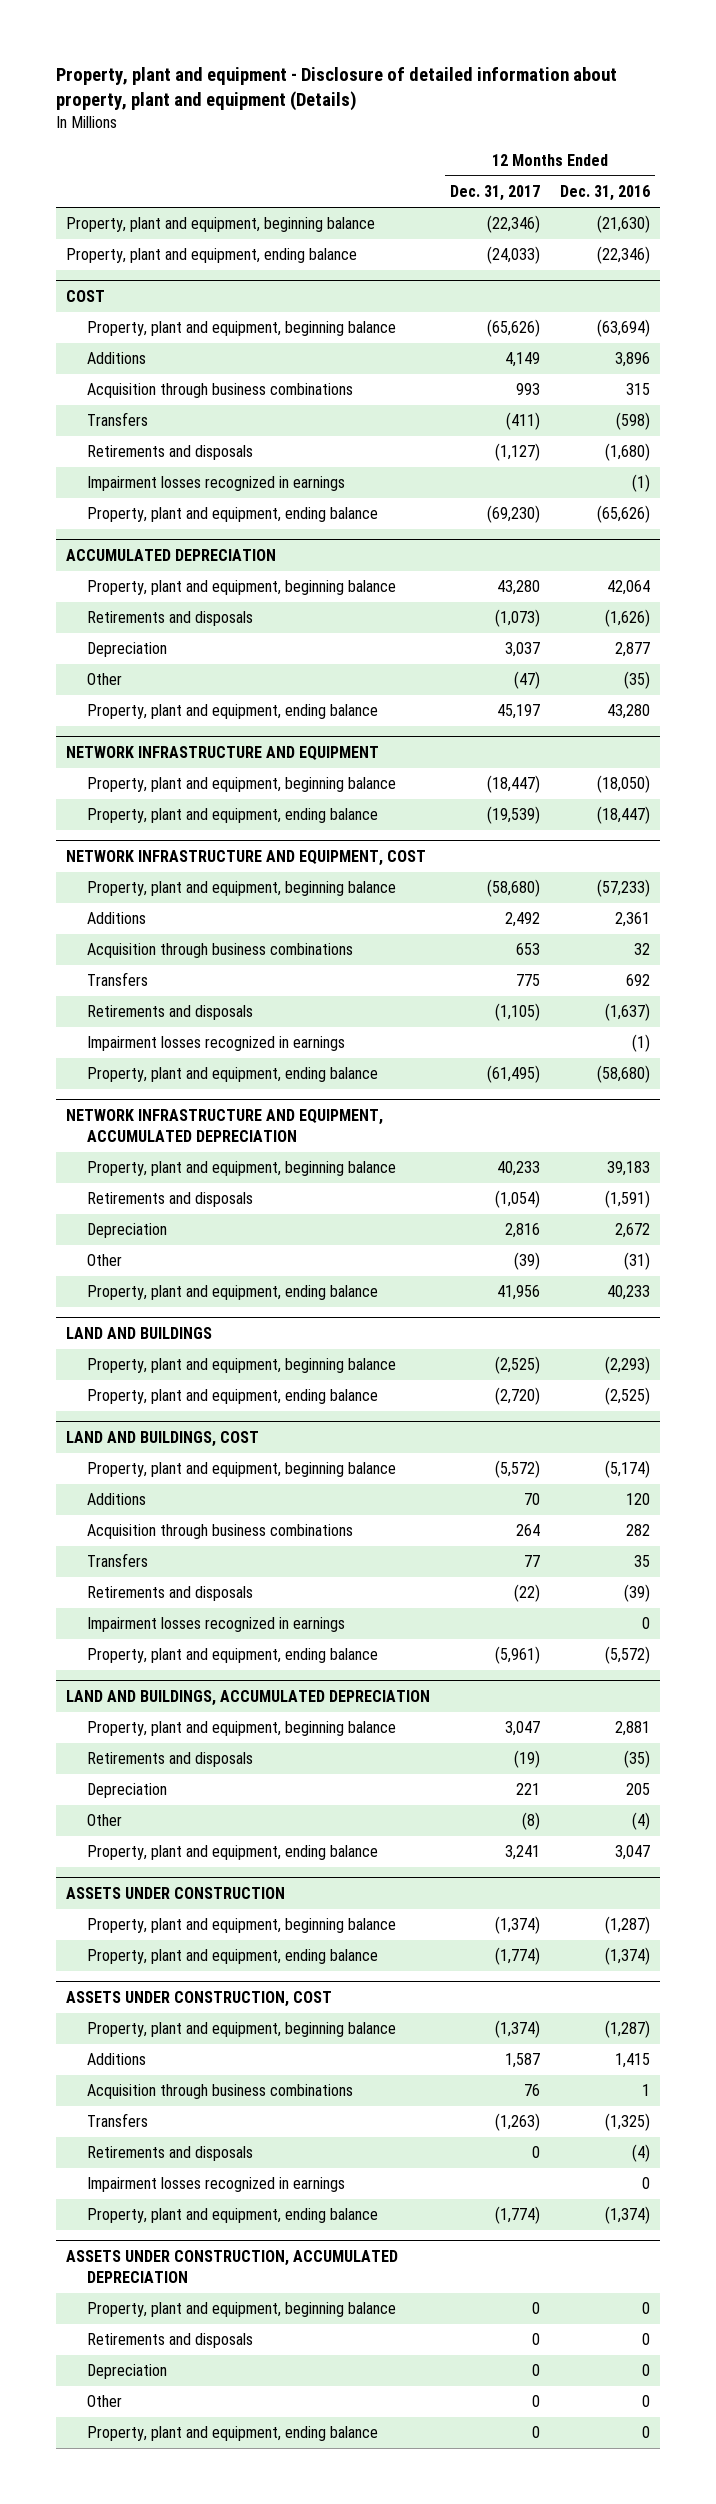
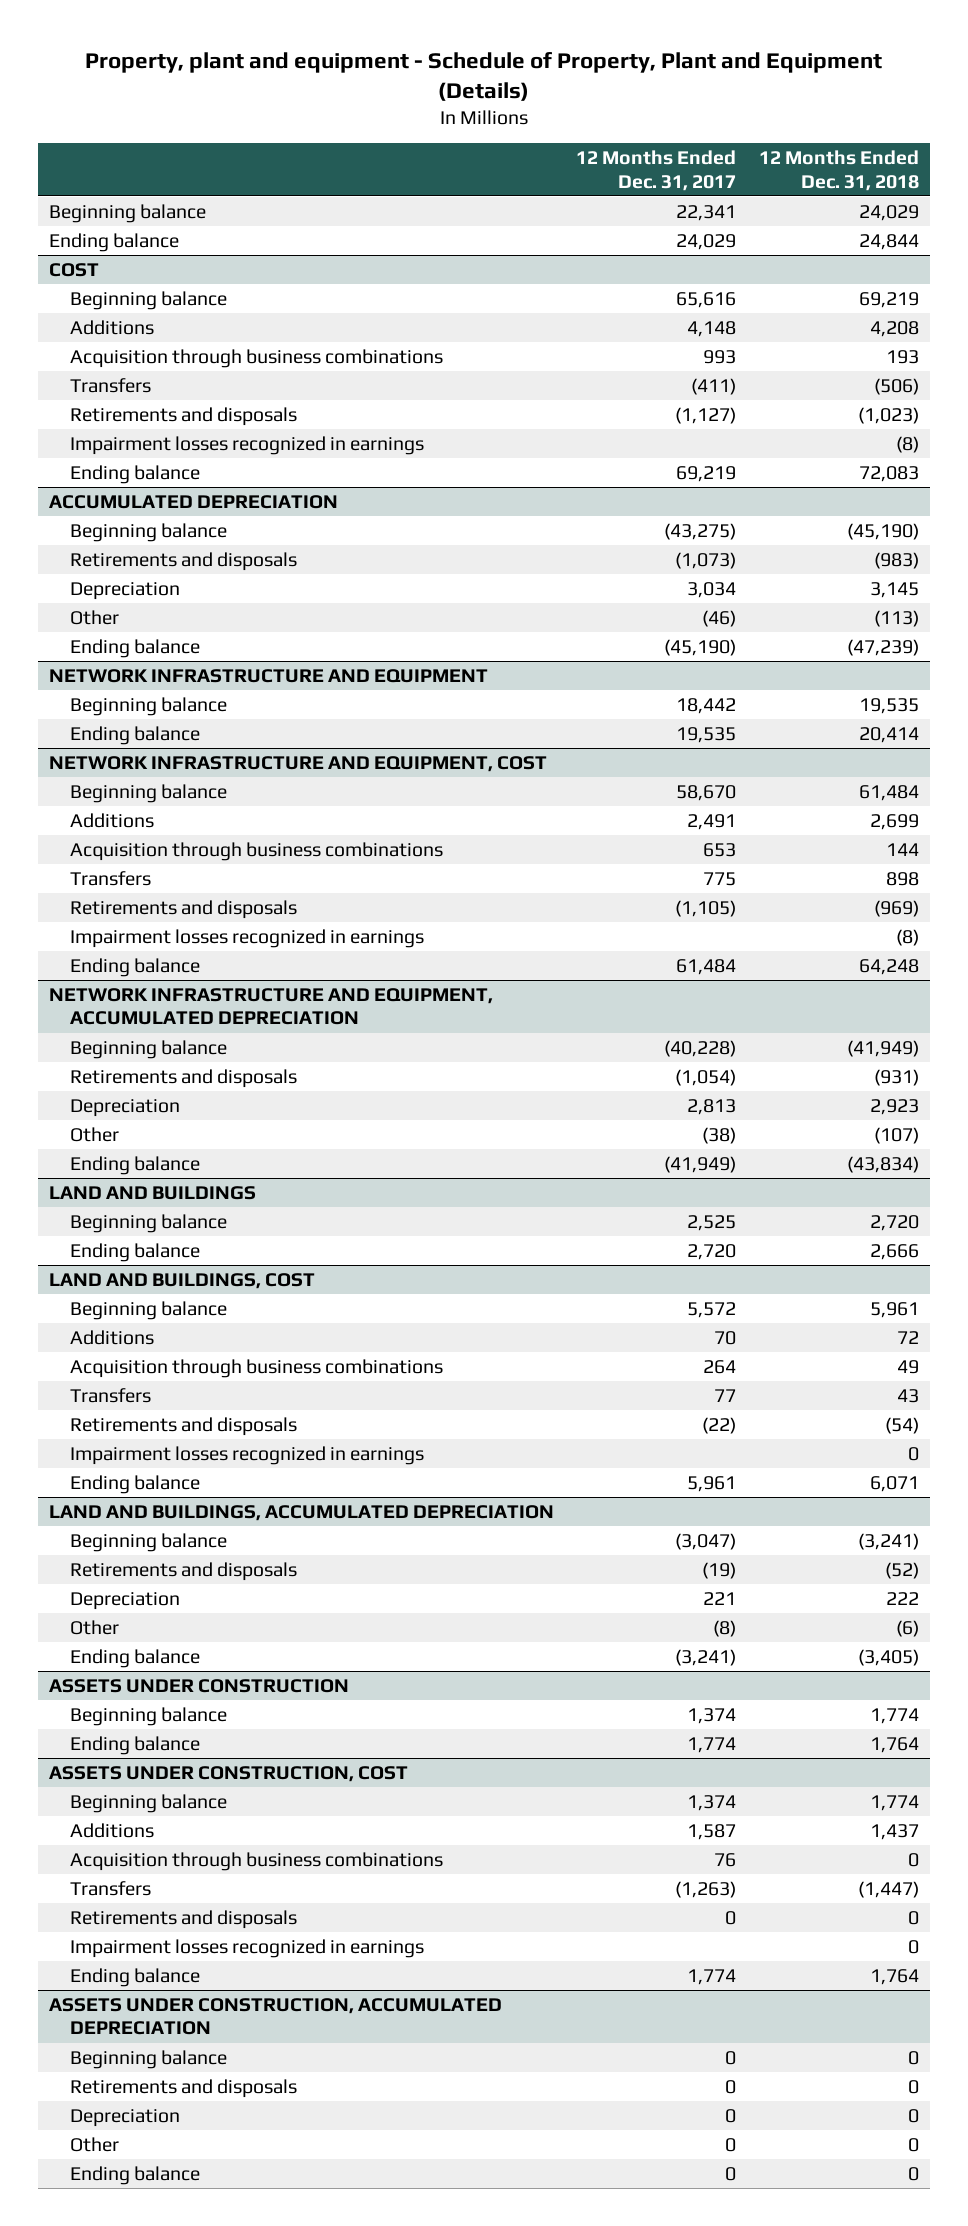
[56,67,618,112] Property, plant and equipment - Disclosure of detailed information about property, plant and equipment (Details) -> [84,51,882,101] Property, plant and equipment - Schedule of Property, Plant and Equipment (Details)
[560,185,651,202] Dec. 31, 2016 -> none
none -> [758,150,919,191] 12 Months Ended Dec. 31, 2018
[66,217,376,233] Property, plant and equipment, beginning balance -> [49,203,207,223] Beginning balance
[487,215,541,234] (22,346) -> [676,204,737,221] 22,341
[66,248,358,264] Property, plant and equipment, ending balance -> [49,232,180,252] Ending balance
[487,246,541,265] (24,033) -> [676,233,737,250] 24,029
[86,321,396,337] Property, plant and equipment, beginning balance -> [69,290,227,310] Beginning balance
[487,319,541,338] (65,626) -> [676,291,737,308] 65,616
[505,352,541,368] 4,149 -> [687,320,737,337] 4,148
[86,507,378,523] Property, plant and equipment, ending balance -> [69,464,200,484] Ending balance
[487,505,541,524] (69,230) -> [676,465,737,482] 69,219
[86,580,396,596] Property, plant and equipment, beginning balance -> [69,522,227,542] Beginning balance
[497,580,541,596] 43,280 -> [664,522,737,540] (43,275)
[505,642,541,658] 3,037 -> [687,581,737,598] 3,034
[514,671,541,690] (47) -> [702,609,737,627] (46)
[86,704,378,720] Property, plant and equipment, ending balance -> [69,638,200,658] Ending balance
[497,704,541,720] 45,197 -> [664,638,737,656] (45,190)
[86,777,396,793] Property, plant and equipment, beginning balance -> [69,696,227,716] Beginning balance
[487,775,541,794] (18,447) -> [676,697,737,714] 18,442
[86,808,378,824] Property, plant and equipment, ending balance -> [69,725,200,745] Ending balance
[487,806,541,825] (19,539) -> [676,726,737,743] 19,535
[86,881,396,897] Property, plant and equipment, beginning balance -> [69,783,227,803] Beginning balance
[487,879,541,898] (58,680) -> [676,784,737,801] 58,670
[505,912,541,928] 2,492 -> [687,813,737,830] 2,491
[86,1067,378,1083] Property, plant and equipment, ending balance -> [69,957,200,977] Ending balance
[487,1065,541,1084] (61,495) -> [676,958,737,975] 61,484
[86,1161,396,1177] Property, plant and equipment, beginning balance -> [69,1039,227,1059] Beginning balance
[497,1161,541,1177] 40,233 -> [664,1039,737,1057] (40,228)
[505,1223,541,1239] 2,816 -> [687,1098,737,1115] 2,813
[514,1252,541,1271] (39) -> [702,1126,737,1144] (38)
[86,1285,378,1301] Property, plant and equipment, ending balance -> [69,1155,200,1175] Ending balance
[497,1285,541,1301] 41,956 -> [664,1155,737,1173] (41,949)
[86,1358,396,1374] Property, plant and equipment, beginning balance -> [69,1213,227,1233] Beginning balance
[495,1356,541,1375] (2,525) -> [687,1214,737,1231] 2,525
[86,1389,378,1405] Property, plant and equipment, ending balance -> [69,1242,200,1262] Ending balance
[495,1387,541,1406] (2,720) -> [687,1243,737,1260] 2,720
[86,1462,396,1478] Property, plant and equipment, beginning balance -> [69,1300,227,1320] Beginning balance
[495,1460,541,1479] (5,572) -> [687,1301,737,1318] 5,572
[86,1648,378,1664] Property, plant and equipment, ending balance -> [69,1474,200,1494] Ending balance
[495,1646,541,1665] (5,961) -> [687,1475,737,1492] 5,961
[86,1721,396,1737] Property, plant and equipment, beginning balance -> [69,1532,227,1552] Beginning balance
[505,1721,541,1737] 3,047 -> [675,1532,737,1550] (3,047)
[86,1845,378,1861] Property, plant and equipment, ending balance -> [69,1648,200,1668] Ending balance
[505,1845,541,1861] 3,241 -> [675,1648,737,1666] (3,241)
[86,1918,396,1934] Property, plant and equipment, beginning balance -> [69,1706,227,1726] Beginning balance
[495,1916,541,1935] (1,374) -> [687,1707,737,1724] 1,374
[86,1949,378,1965] Property, plant and equipment, ending balance -> [69,1735,200,1755] Ending balance
[495,1947,541,1966] (1,774) -> [687,1736,737,1753] 1,774
[86,2022,396,2038] Property, plant and equipment, beginning balance -> [69,1793,227,1813] Beginning balance
[495,2020,541,2039] (1,374) -> [687,1794,737,1811] 1,374
[86,2208,378,2224] Property, plant and equipment, ending balance -> [69,1967,200,1987] Ending balance
[495,2206,541,2225] (1,774) -> [687,1968,737,1985] 1,774
[86,2302,396,2318] Property, plant and equipment, beginning balance -> [69,2049,227,2069] Beginning balance
[86,2426,378,2442] Property, plant and equipment, ending balance -> [69,2165,200,2185] Ending balance

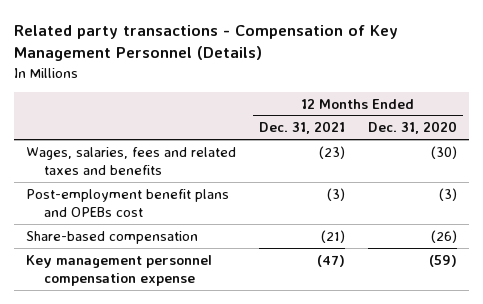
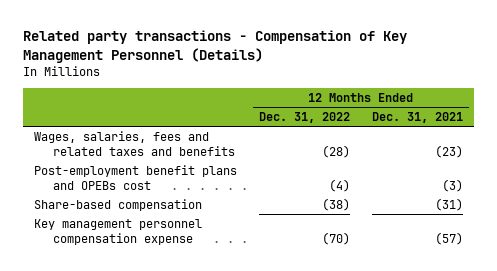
[367,121,457,135] Dec. 31, 2020 -> none
none -> [258,112,350,124] Dec. 31, 2022
[320,229,345,243] (21) -> [435,197,464,211] (31)
[316,254,345,267] (47) -> [435,231,464,245] (57)

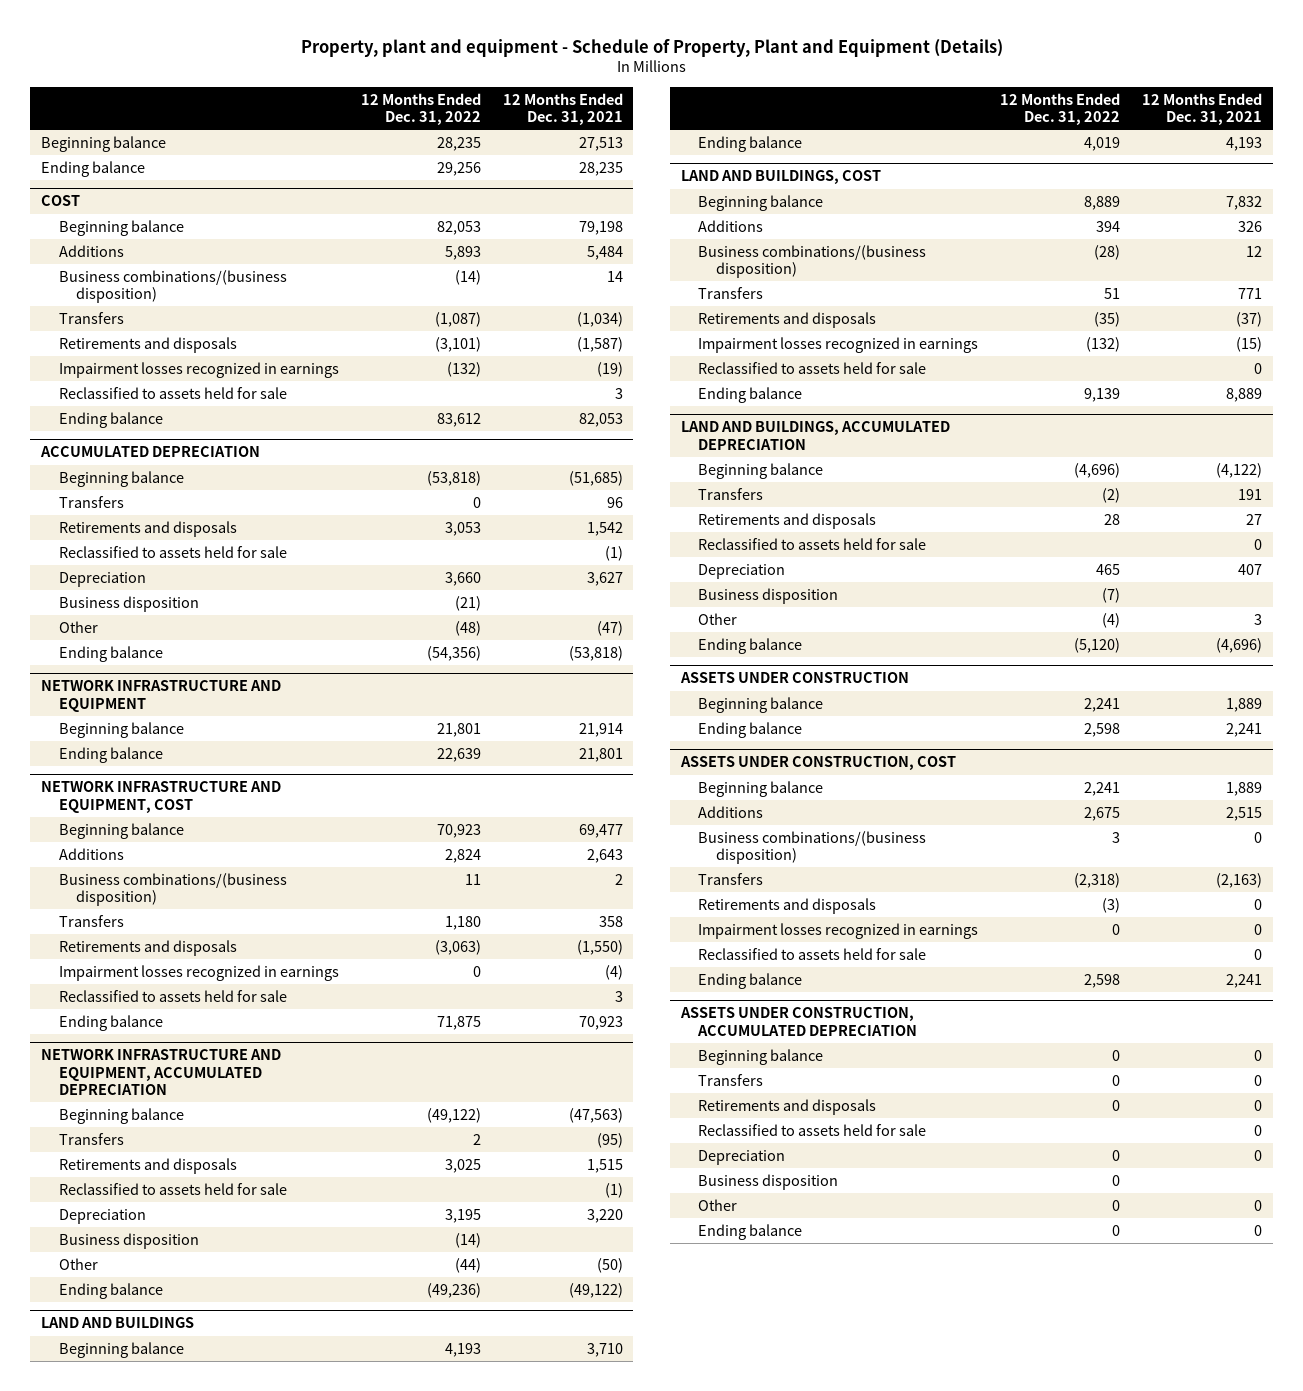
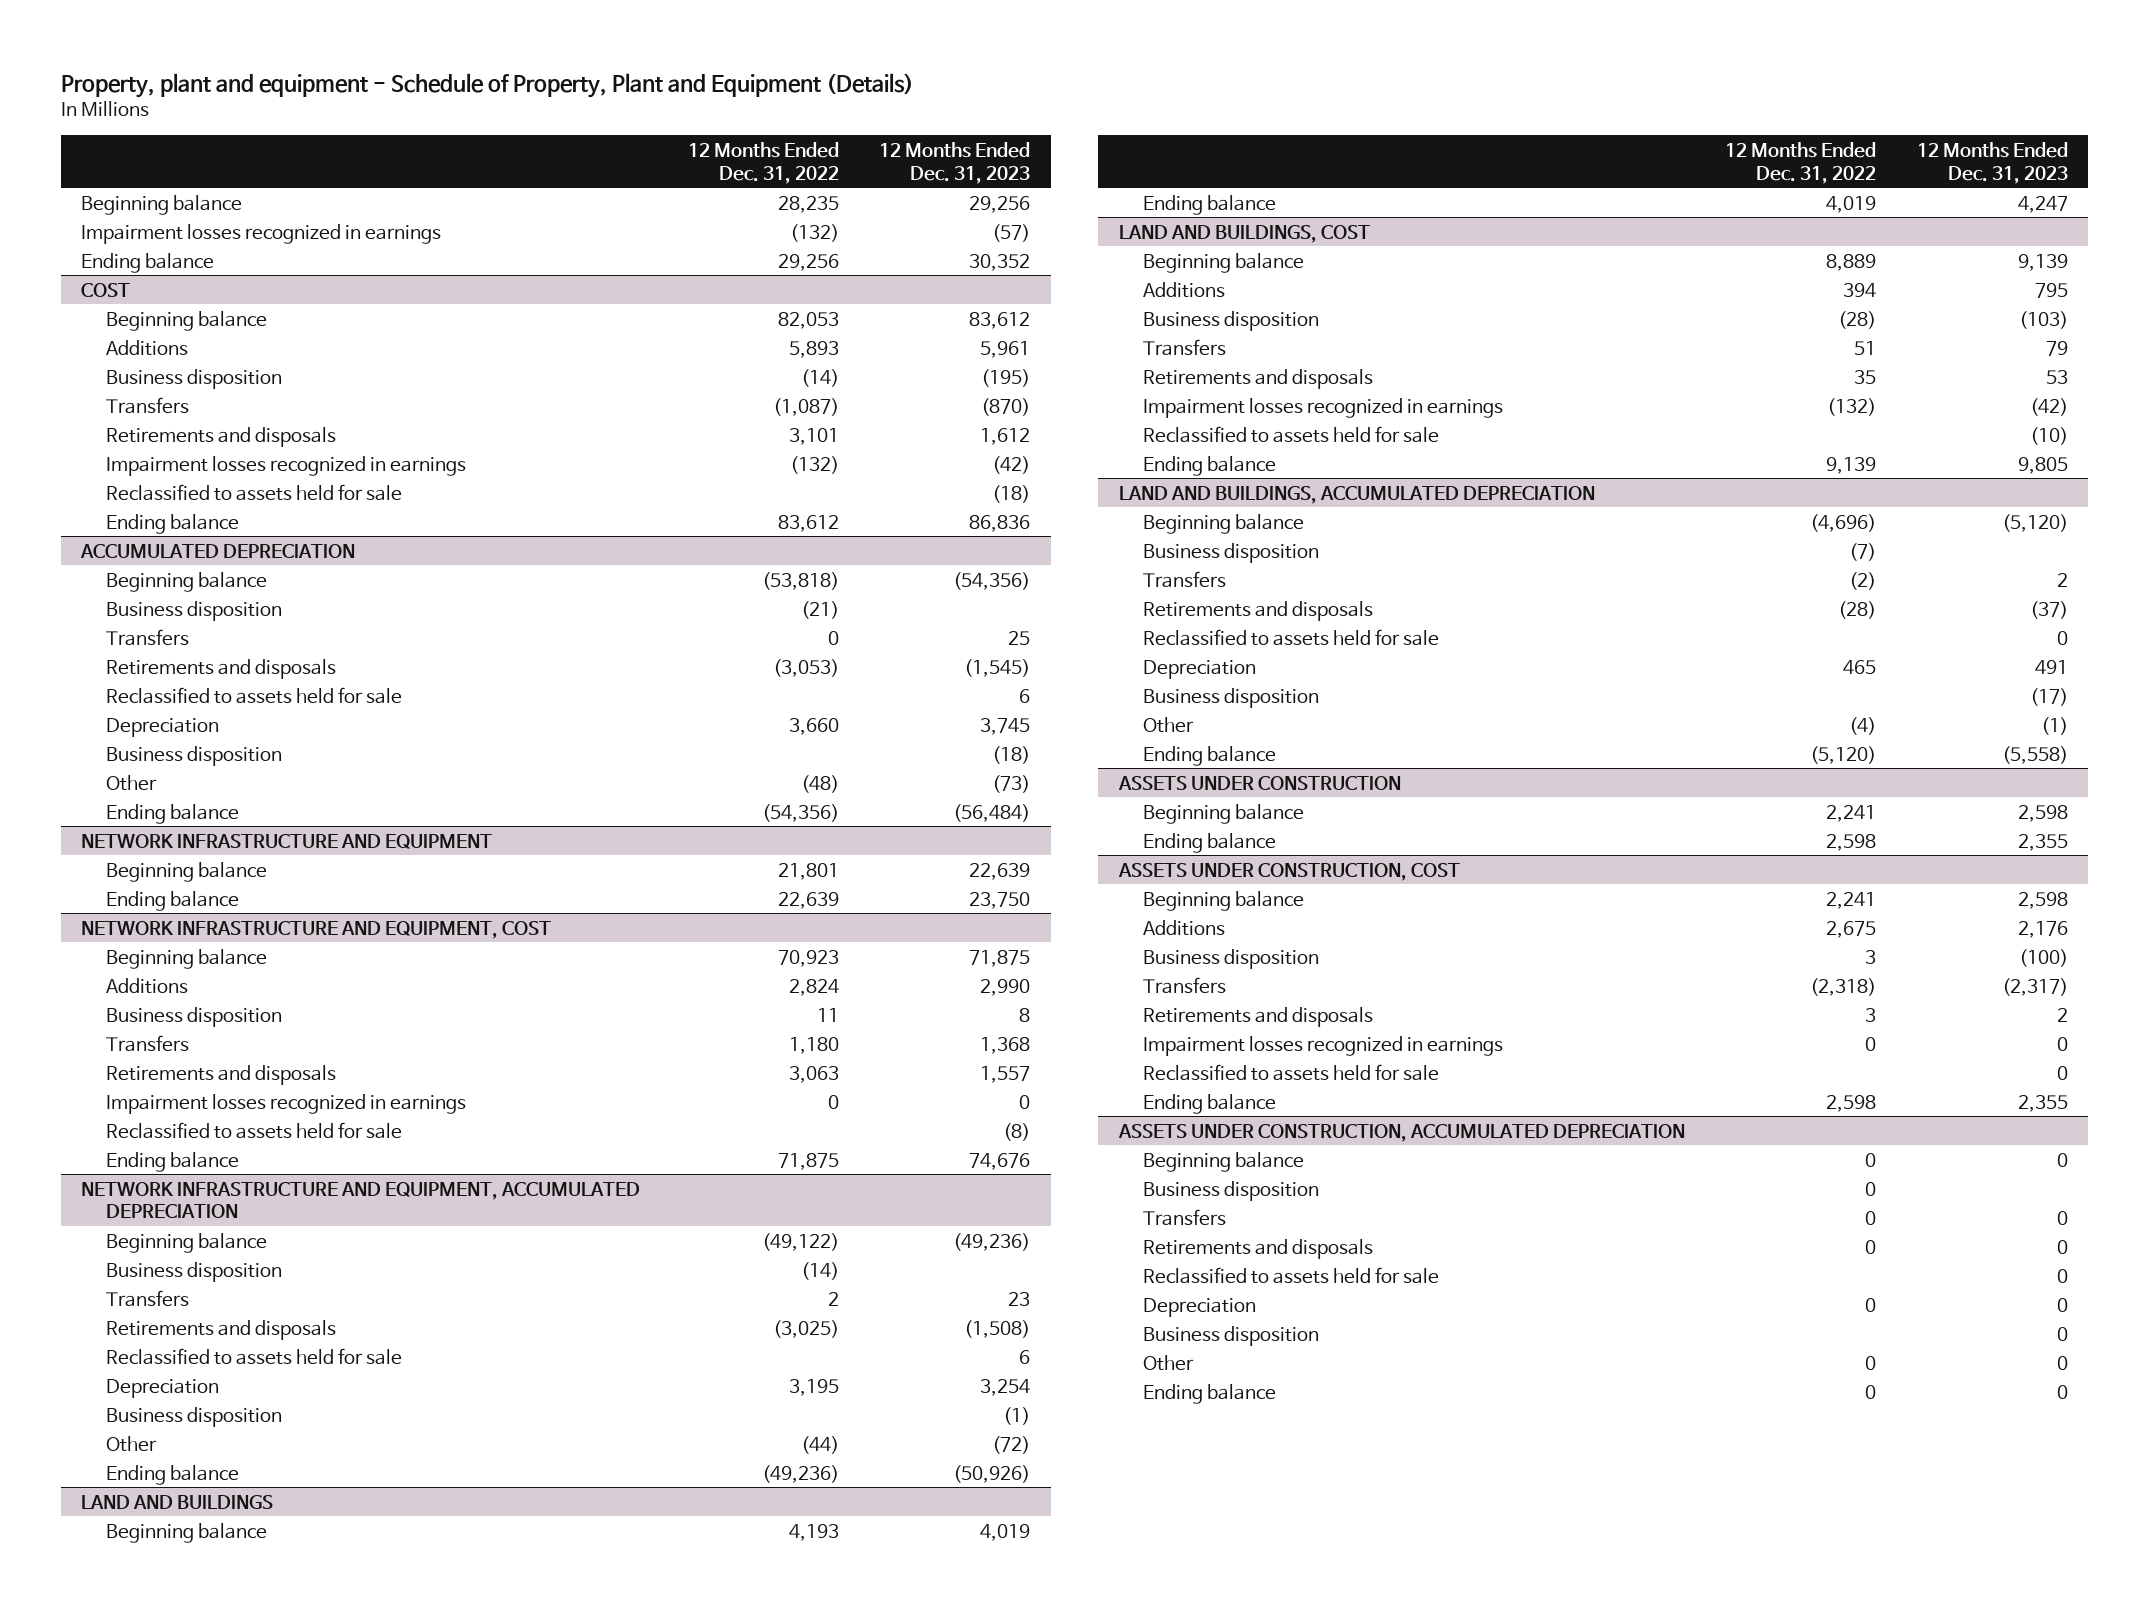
[502,92,623,125] 12 Months Ended Dec. 31, 2021 -> none
none -> [879,142,1031,184] 12 Months Ended Dec. 31, 2023
none -> [81,223,442,244] Impairment losses recognized in earnings
[58,269,287,304] Business combinations/(business disposition) -> [105,368,282,389] Business disposition
[434,336,481,352] (3,101) -> [788,427,839,445] 3,101
[58,595,199,612] Business disposition -> [105,600,282,621] Business disposition
[444,521,481,536] 3,053 -> [772,658,839,677] (3,053)
none -> [105,745,282,766] Business disposition
[58,872,287,907] Business combinations/(business disposition) -> [105,1006,282,1027] Business disposition
[434,939,481,955] (3,063) -> [788,1065,839,1083] 3,063
[58,1232,199,1249] Business disposition -> [105,1261,282,1282] Business disposition
[444,1158,481,1173] 3,025 -> [772,1319,839,1338] (3,025)
none -> [105,1406,282,1427] Business disposition
[698,244,927,279] Business combinations/(business disposition) -> [1143,310,1320,331] Business disposition
[1094,311,1121,327] (35) -> [1854,369,1877,384] 35
[698,587,839,604] Business disposition -> [1143,542,1320,563] Business disposition
[1104,513,1121,525] 28 -> [1838,600,1877,619] (28)
none -> [1143,687,1320,708] Business disposition
[698,830,927,865] Business combinations/(business disposition) -> [1143,948,1320,969] Business disposition
[1102,897,1121,913] (3) -> [1865,1007,1877,1022] 3
[698,1173,839,1190] Business disposition -> [1143,1180,1320,1201] Business disposition
none -> [1143,1325,1320,1346] Business disposition

